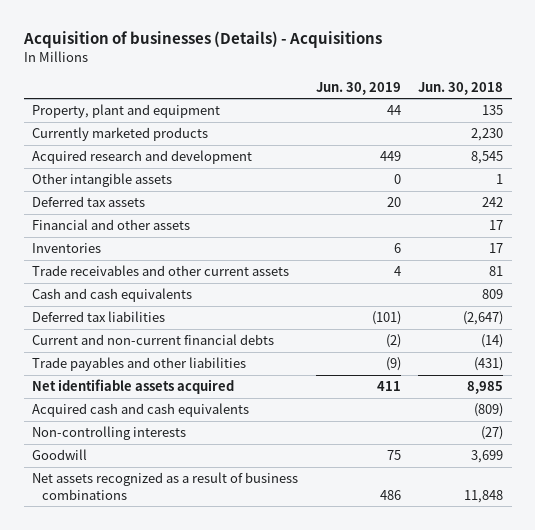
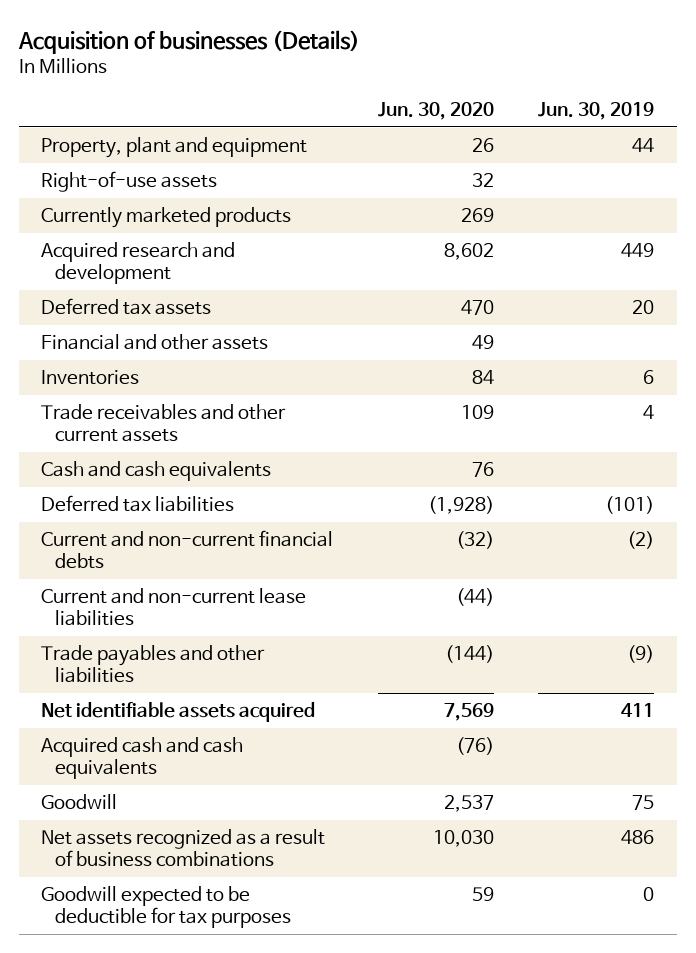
[22,31,382,49] Acquisition of businesses (Details) - Acquisitions -> [18,29,361,54] Acquisition of businesses (Details)
[417,81,503,95] Jun. 30, 2018 -> none
none -> [377,101,494,120] Jun. 30, 2020
none -> [41,171,218,193] Right-of-use assets
[32,173,173,188] Other intangible assets -> none
none -> [41,588,307,626] Current and non-current lease liabilities
[32,426,187,441] Non-controlling interests -> none
none -> [41,886,291,928] Goodwill expected to be deductible for tax purposes

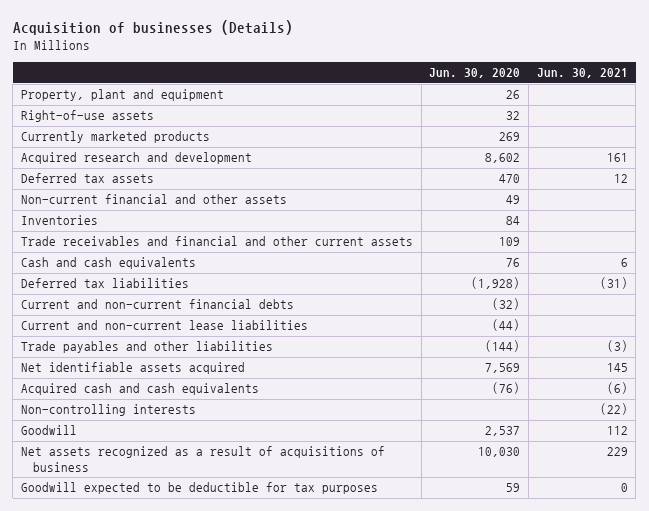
[538,101,655,120] Jun. 30, 2019 -> none
none -> [536,68,628,79] Jun. 30, 2021
[41,334,269,351] Financial and other assets -> [21,194,288,205] Non-current financial and other assets
[41,404,287,442] Trade receivables and other current assets -> [21,236,414,247] Trade receivables and financial and other current assets
none -> [21,404,197,417] Non-controlling interests
[41,829,326,867] Net assets recognized as a result of business combinations -> [21,446,386,472] Net assets recognized as a result of acquisitions of business

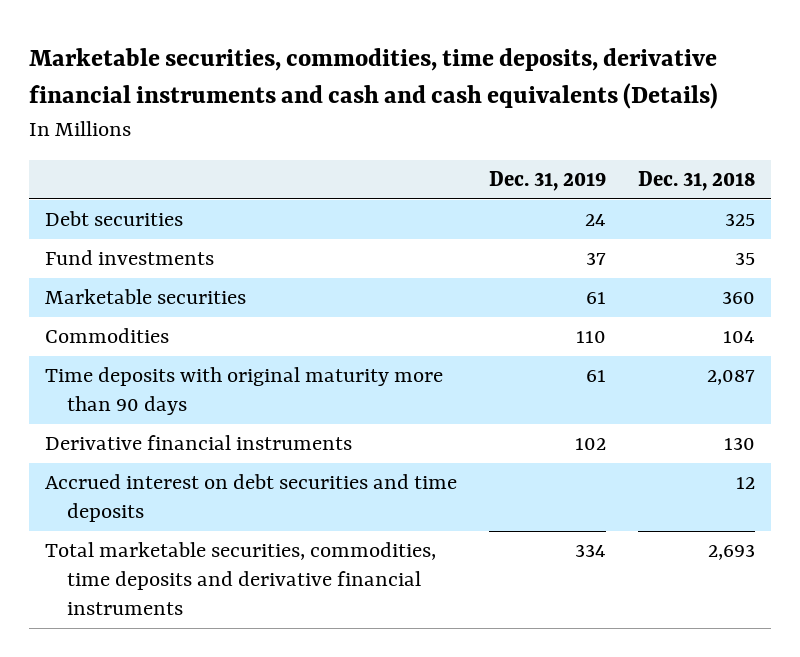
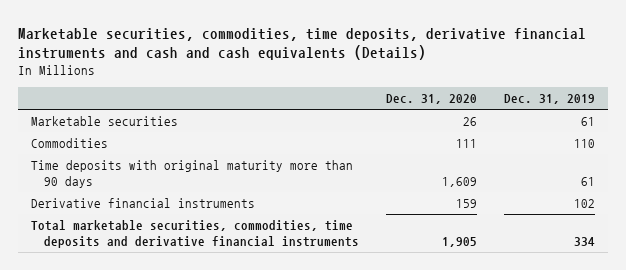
[637,170,755,191] Dec. 31, 2018 -> none
none -> [386,94,478,105] Dec. 31, 2020
[44,211,183,227] Debt securities -> none
[44,250,214,266] Fund investments -> none
[44,474,457,523] Accrued interest on debt securities and time deposits -> none

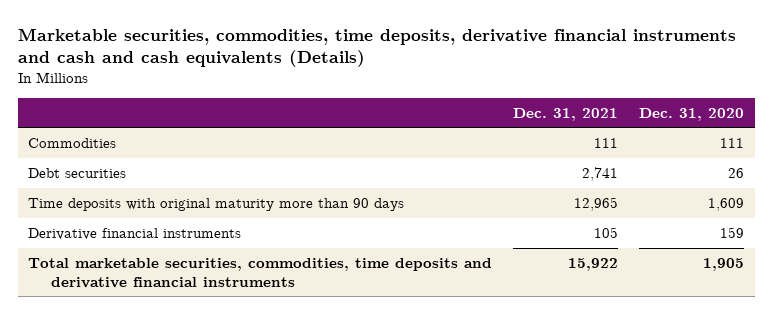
[503,94,595,105] Dec. 31, 2019 -> none
none -> [513,107,619,121] Dec. 31, 2021
[31,116,179,127] Marketable securities -> none
none -> [28,167,127,178] Debt securities

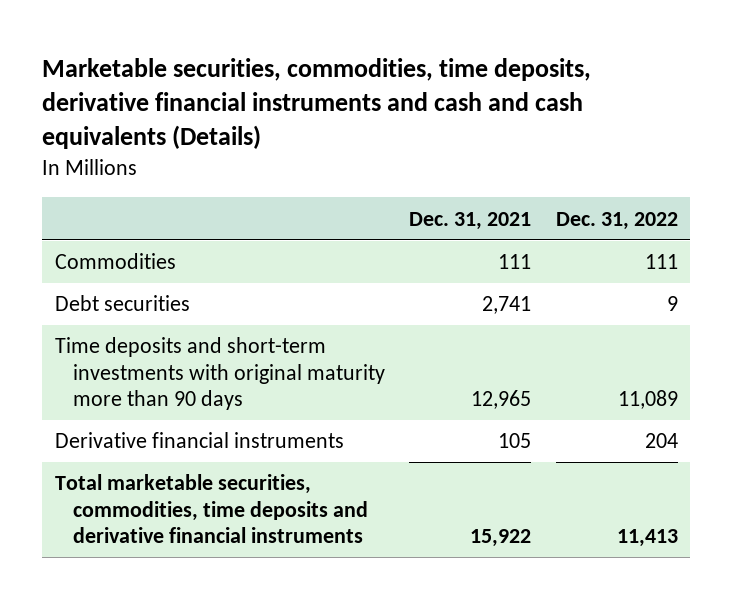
[639,107,745,121] Dec. 31, 2020 -> none
none -> [556,211,679,230] Dec. 31, 2022
[28,197,405,211] Time deposits with original maturity more than 90 days -> [54,337,385,410] Time deposits and short-term investments with original maturity more than 90 days

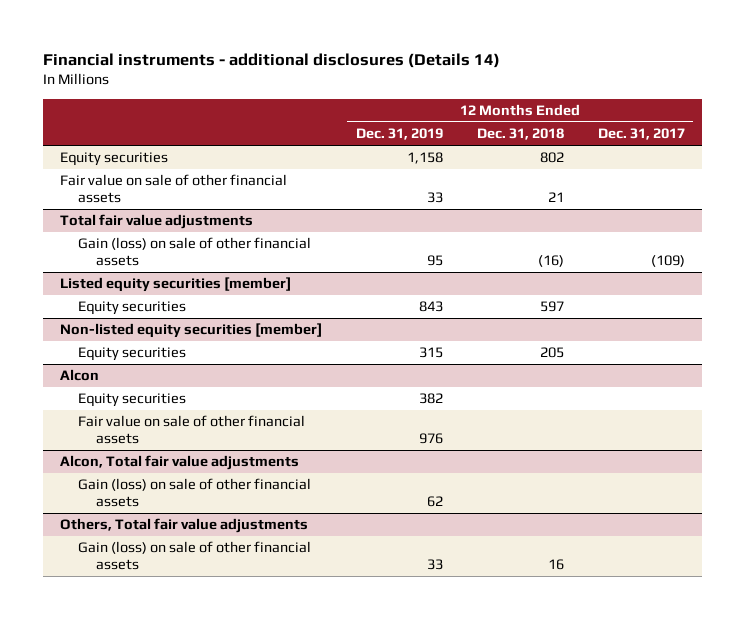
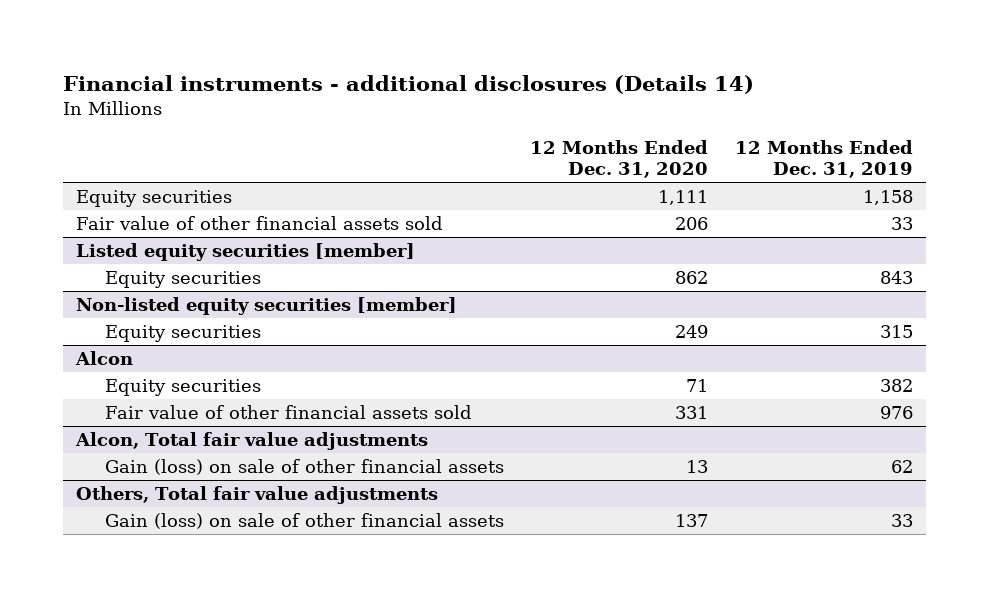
[476,128,564,141] Dec. 31, 2018 -> none
[597,128,685,141] Dec. 31, 2017 -> none
none -> [530,139,709,179] 12 Months Ended Dec. 31, 2020
[59,214,253,230] Total fair value adjustments -> none
[78,237,312,267] Gain (loss) on sale of other financial assets -> none
[59,174,287,204] Fair value on sale of other financial assets -> [75,216,443,231] Fair value of other financial assets sold
[78,415,306,445] Fair value on sale of other financial assets -> [104,405,472,420] Fair value of other financial assets sold

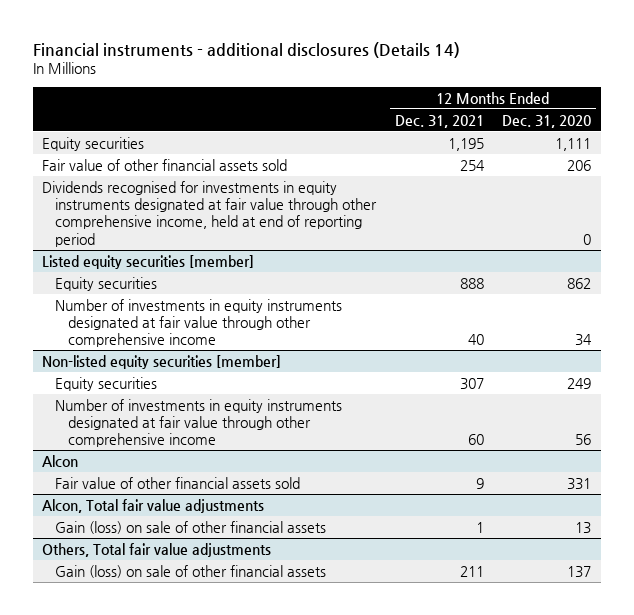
[734,139,913,179] 12 Months Ended Dec. 31, 2019 -> none
none -> [394,114,484,128] Dec. 31, 2021
none -> [42,180,377,247] Dividends recognised for investments in equity instruments designated at fair value through other comprehensive income, held at end of reporting period
none -> [54,298,342,348] Number of investments in equity instruments designated at fair value through other comprehensive income
none -> [54,398,342,448] Number of investments in equity instruments designated at fair value through other comprehensive income
[104,379,261,397] Equity securities -> none

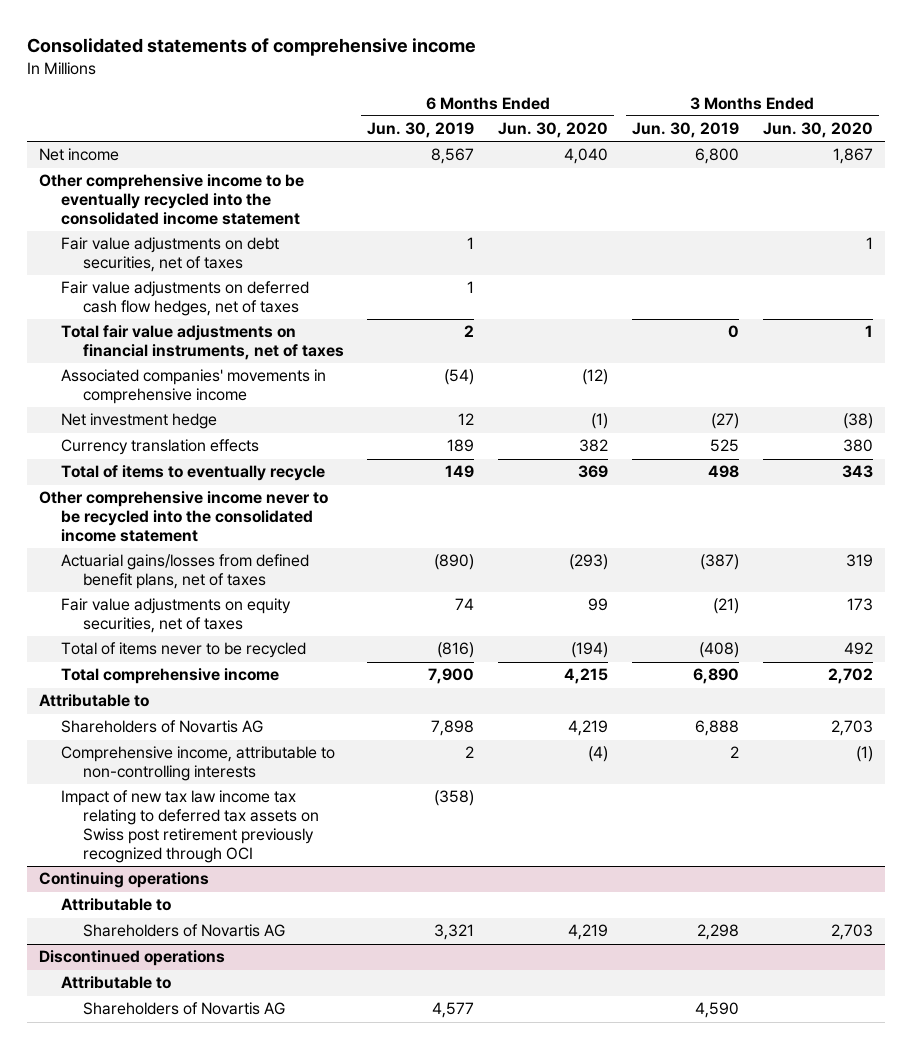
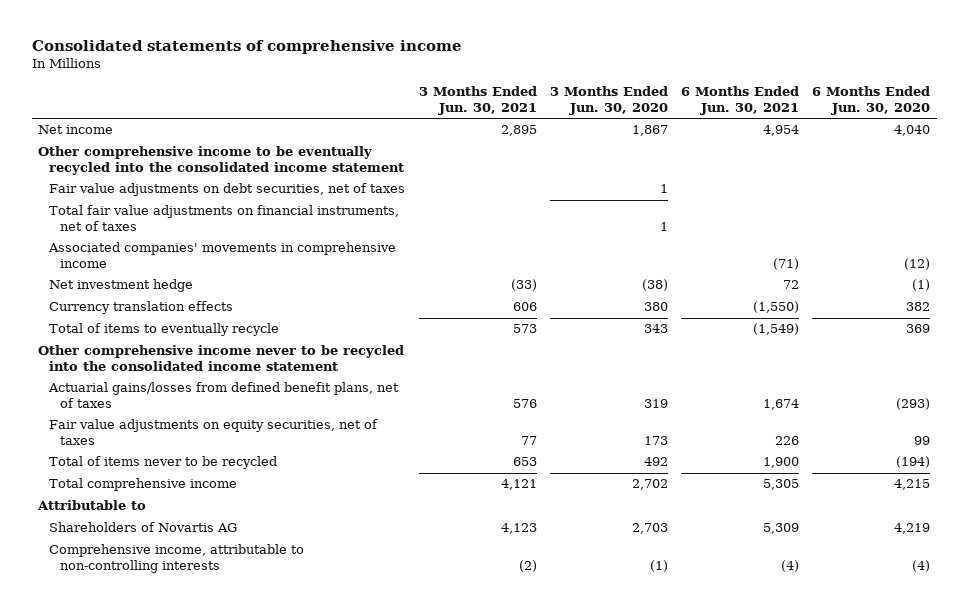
[367,122,475,139] Jun. 30, 2019 -> none
[632,122,740,139] Jun. 30, 2019 -> none
none -> [418,85,537,115] 3 Months Ended Jun. 30, 2021
none -> [680,85,799,115] 6 Months Ended Jun. 30, 2021
[60,281,309,317] Fair value adjustments on deferred cash flow hedges, net of taxes -> none
[60,790,319,864] Impact of new tax law income tax relating to deferred tax assets on Swiss post retirement previously recognized through OCI -> none
[39,872,210,889] Continuing operations -> none
[60,898,171,912] Attributable to -> none
[82,924,285,938] Shareholders of Novartis AG -> none
[39,950,226,967] Discontinued operations -> none
[60,976,171,990] Attributable to -> none
[82,1002,285,1016] Shareholders of Novartis AG -> none

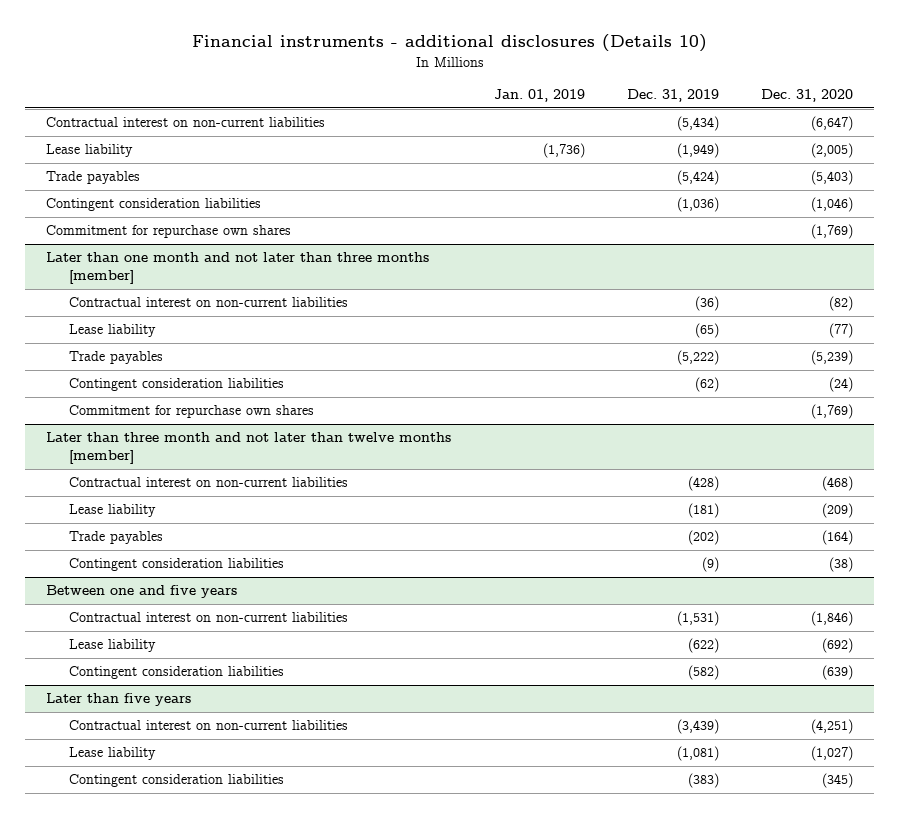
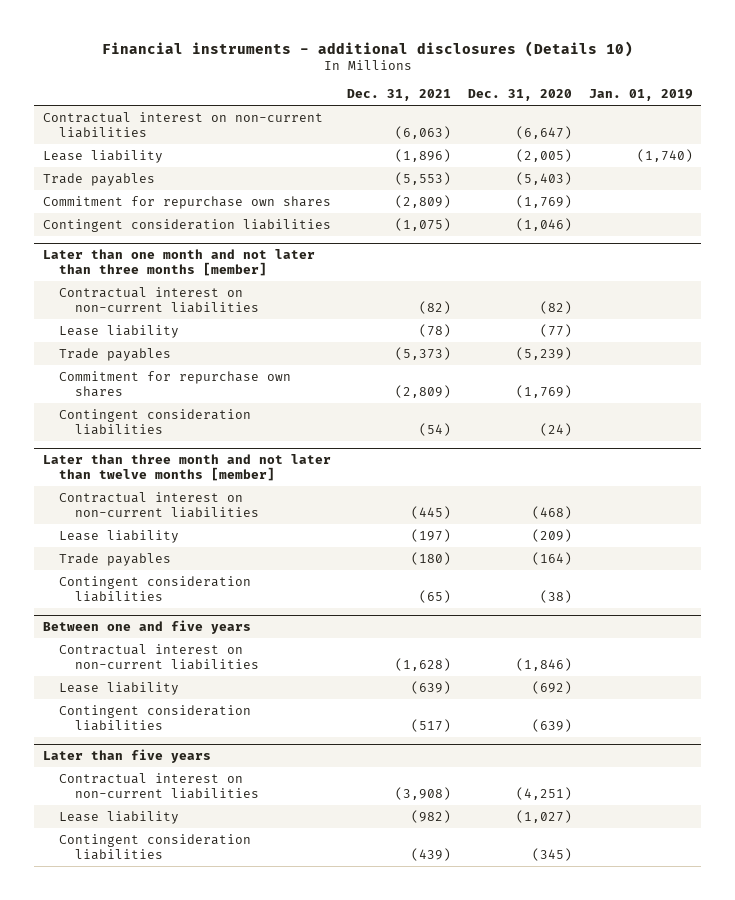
[626,89,719,103] Dec. 31, 2019 -> none
none -> [347,88,452,101] Dec. 31, 2021
[542,143,585,159] (1,736) -> [636,148,693,162] (1,740)
[46,198,262,212] Contingent consideration liabilities -> [42,218,331,232] Contingent consideration liabilities
[69,378,285,392] Contingent consideration liabilities -> [58,408,251,435] Contingent consideration liabilities

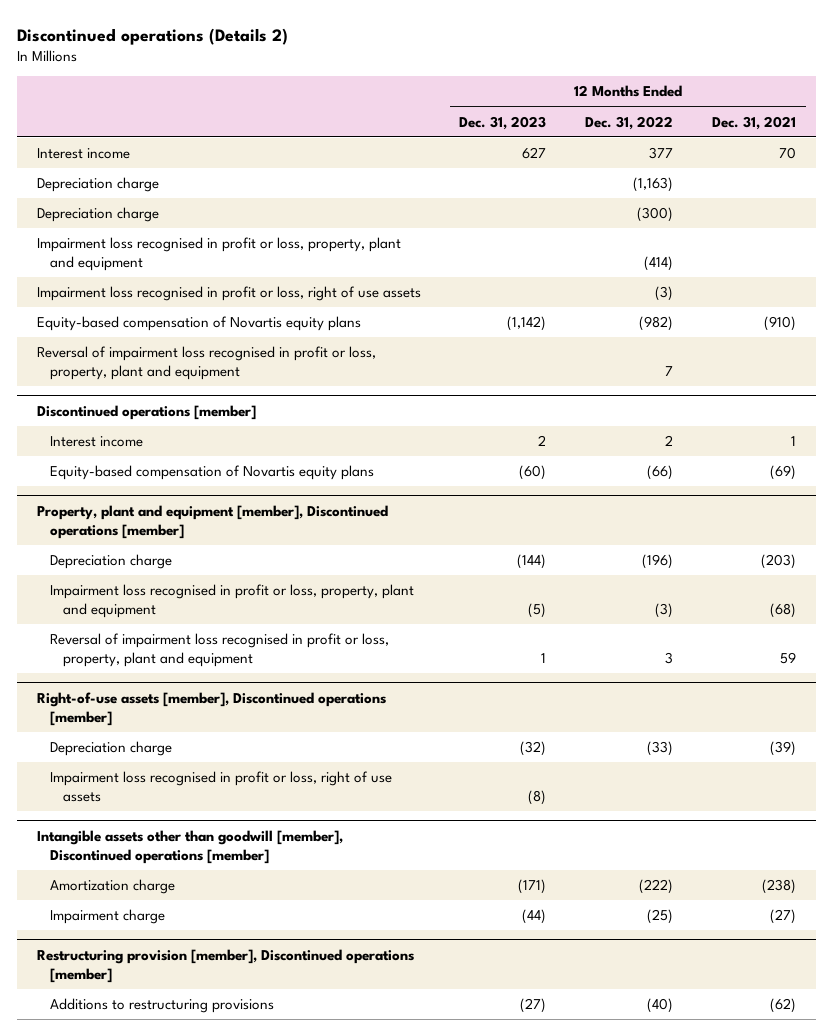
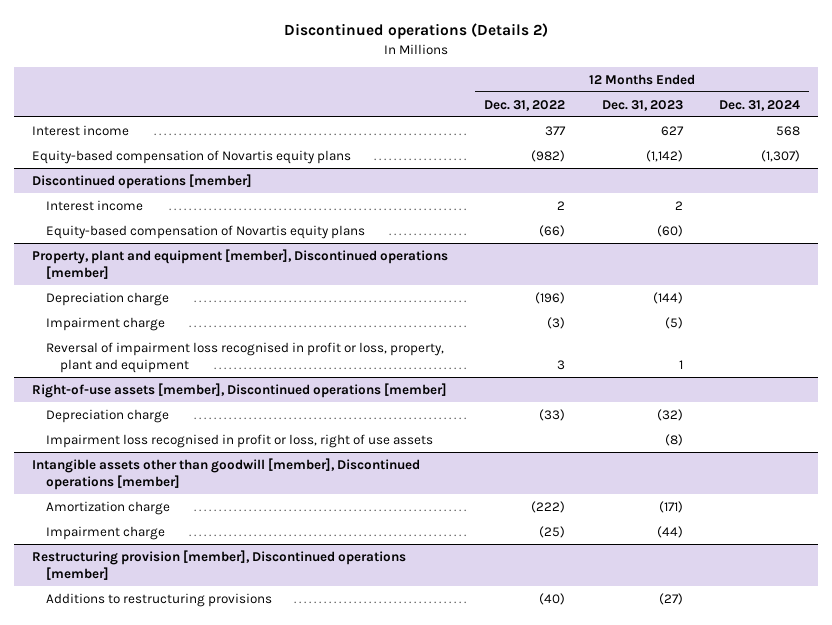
[712,115,797,130] Dec. 31, 2021 -> none
none -> [718,99,800,111] Dec. 31, 2024
[36,177,159,193] Depreciation charge -> none
[36,207,159,223] Depreciation charge -> none
[36,237,401,272] Impairment loss recognised in profit or loss, property, plant and equipment -> none
[36,286,421,302] Impairment loss recognised in profit or loss, right of use assets -> none
[36,346,376,381] Reversal of impairment loss recognised in profit or loss, property, plant and equipment -> none
[49,584,414,619] Impairment loss recognised in profit or loss, property, plant and equipment -> [46,316,166,331] Impairment charge

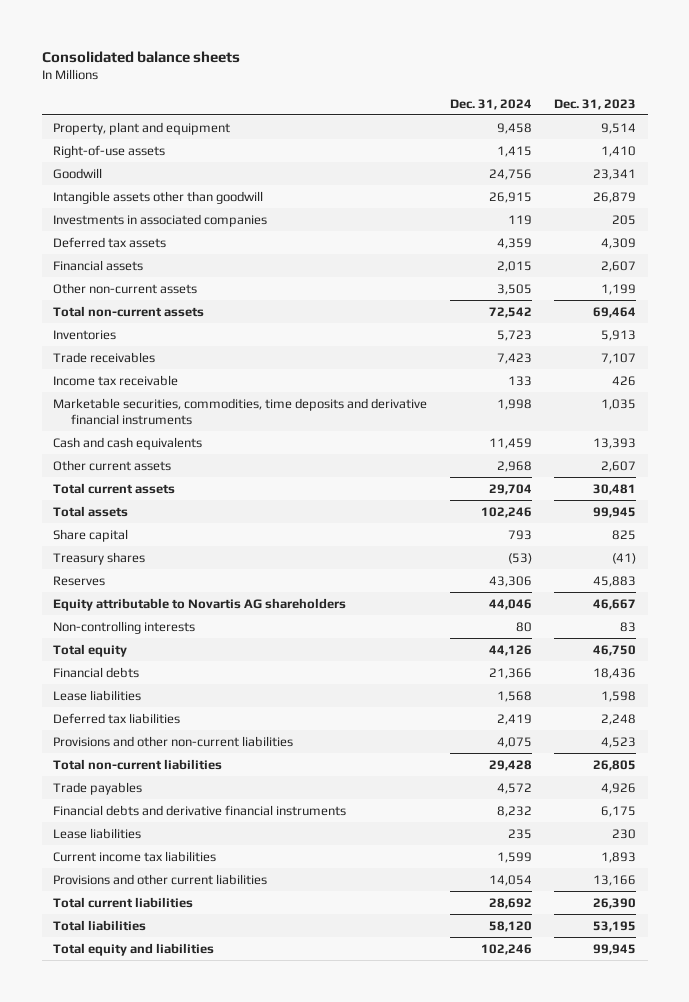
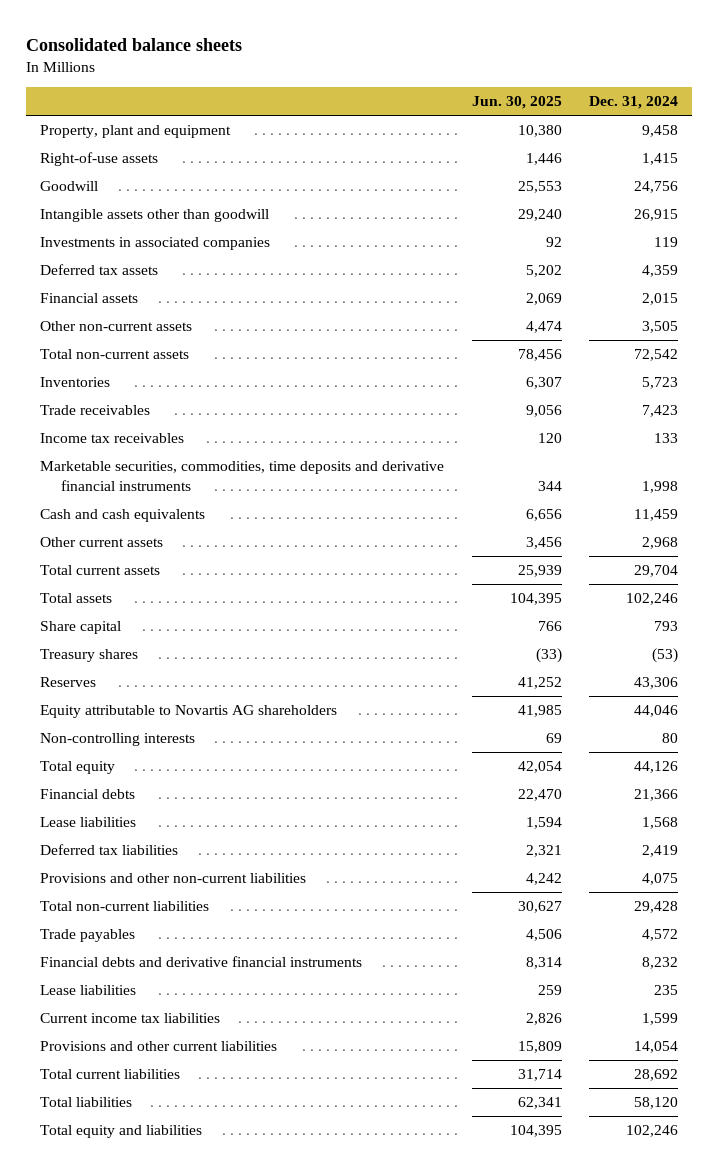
[554,98,637,110] Dec. 31, 2023 -> none
none -> [471,96,562,110] Jun. 30, 2025
[52,374,178,386] Income tax receivable -> [40,432,185,443] Income tax receivables

